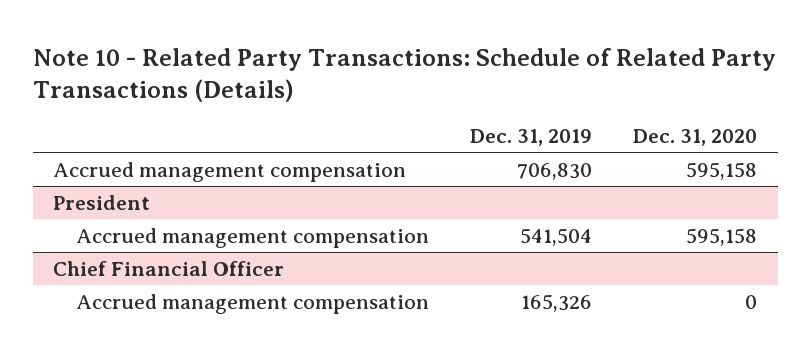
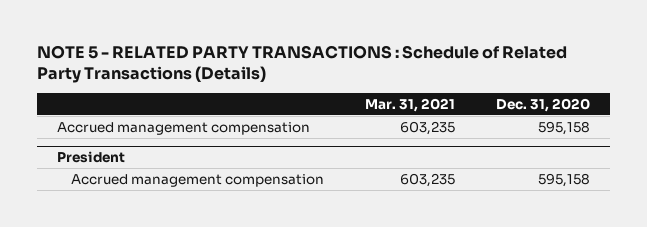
[32,47,776,103] Note 10 - Related Party Transactions: Schedule of Related Party Transactions (Details) -> [36,44,567,84] NOTE 5 - RELATED PARTY TRANSACTIONS : Schedule of Related Party Transactions (Details)
[469,129,592,147] Dec. 31, 2019 -> none
none -> [365,97,456,112] Mar. 31, 2021
[53,260,285,276] Chief Financial Officer -> none
[75,293,429,314] Accrued management compensation -> none

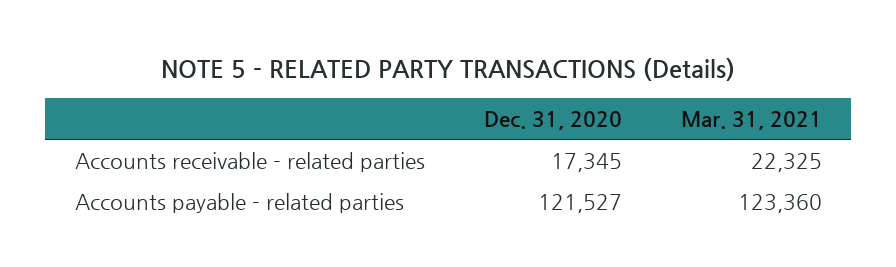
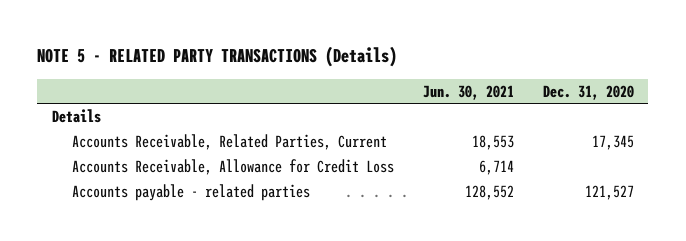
[680,110,822,130] Mar. 31, 2021 -> none
none -> [422,84,514,100] Jun. 30, 2021
none -> [51,109,101,124] Details
[74,151,425,172] Accounts receivable - related parties -> [72,134,388,151] Accounts Receivable, Related Parties, Current
none -> [72,159,395,176] Accounts Receivable, Allowance for Credit Loss

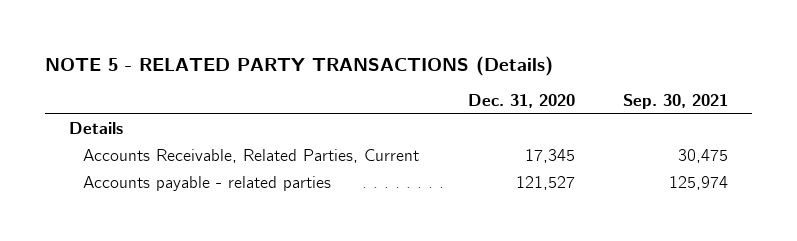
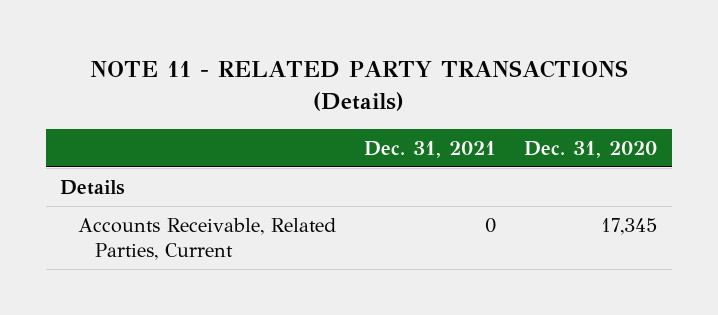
[45,55,554,76] NOTE 5 - RELATED PARTY TRANSACTIONS (Details) -> [89,60,628,111] NOTE 11 - RELATED PARTY TRANSACTIONS (Details)
[623,94,729,110] Sep. 30, 2021 -> none
none -> [364,140,497,158] Dec. 31, 2021
[83,175,332,191] Accounts payable - related parties -> none

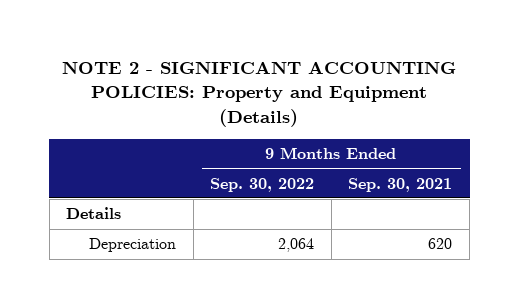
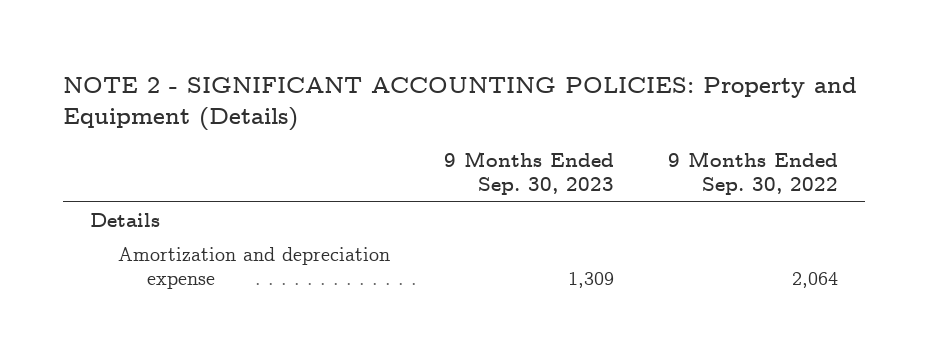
[348,177,453,192] Sep. 30, 2021 -> none
none -> [444,150,615,196] 9 Months Ended Sep. 30, 2023
[88,238,176,253] Depreciation -> [118,246,391,290] Amortization and depreciation expense

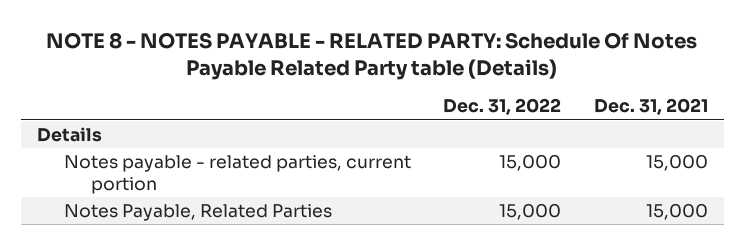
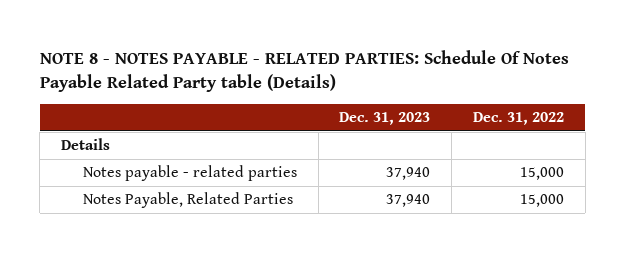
[46,31,698,80] NOTE 8 - NOTES PAYABLE - RELATED PARTY: Schedule Of Notes Payable Related Party table (Details) -> [39,49,569,93] NOTE 8 - NOTES PAYABLE - RELATED PARTIES: Schedule Of Notes Payable Related Party table (Details)
[593,98,708,116] Dec. 31, 2021 -> none
none -> [339,112,431,126] Dec. 31, 2023
[63,154,411,194] Notes payable - related parties, current portion -> [82,165,297,182] Notes payable - related parties

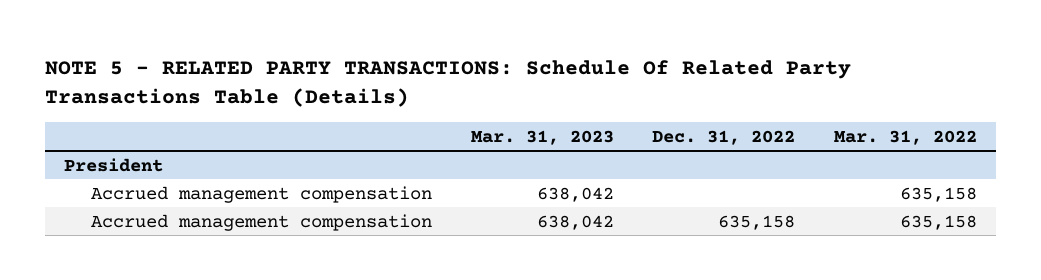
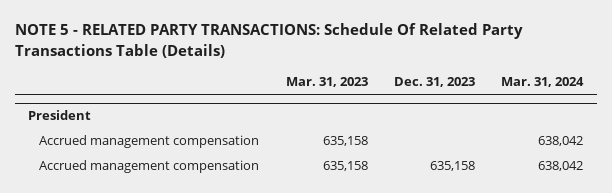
[652,129,796,145] Dec. 31, 2022 -> none
[833,129,977,145] Mar. 31, 2022 -> none
none -> [394,77,476,88] Dec. 31, 2023
none -> [501,77,585,88] Mar. 31, 2024
[536,186,614,202] 638,042 -> [322,136,368,147] 635,158
[536,214,614,230] 638,042 -> [322,161,368,172] 635,158

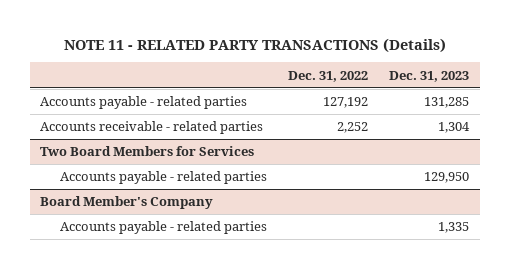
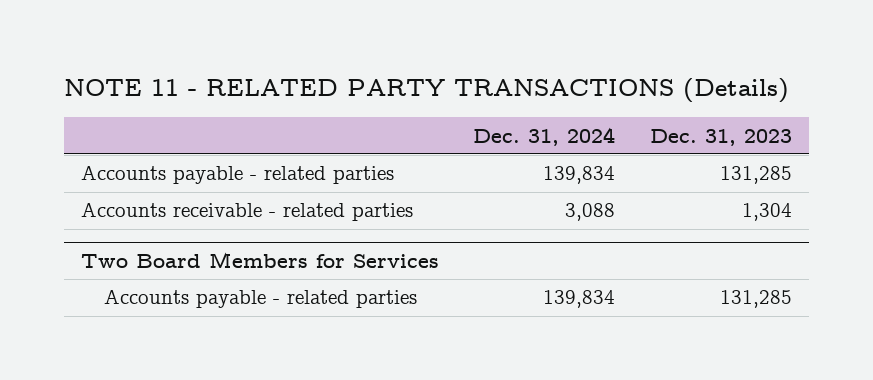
[288,70,369,82] Dec. 31, 2022 -> none
none -> [473,126,616,146] Dec. 31, 2024
[40,196,214,210] Board Member's Company -> none
[60,221,268,235] Accounts payable - related parties -> none
[424,172,470,184] 129,950 -> [719,290,792,309] 131,285

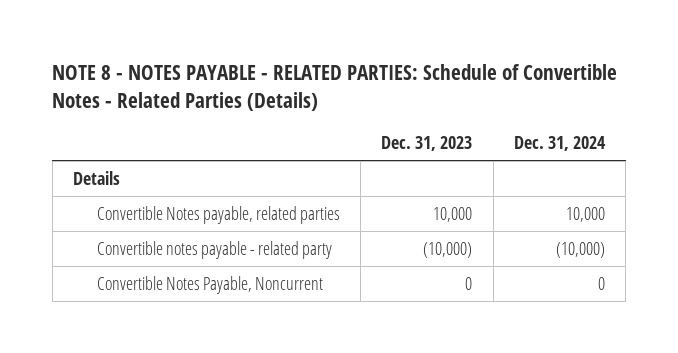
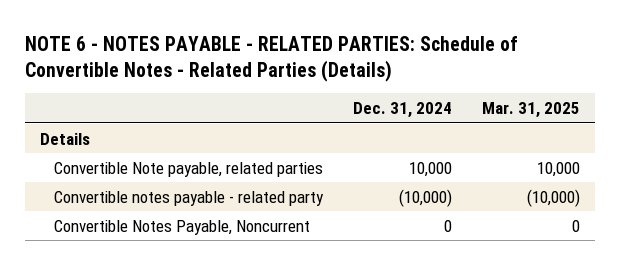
[52,63,618,111] NOTE 8 - NOTES PAYABLE - RELATED PARTIES: Schedule of Convertible Notes - Related Parties (Details) -> [24,35,518,82] NOTE 6 - NOTES PAYABLE - RELATED PARTIES: Schedule of Convertible Notes - Related Parties (Details)
[381,136,473,152] Dec. 31, 2023 -> none
none -> [482,101,581,118] Mar. 31, 2025
[97,205,341,224] Convertible Notes payable, related parties -> [54,161,324,177] Convertible Note payable, related parties

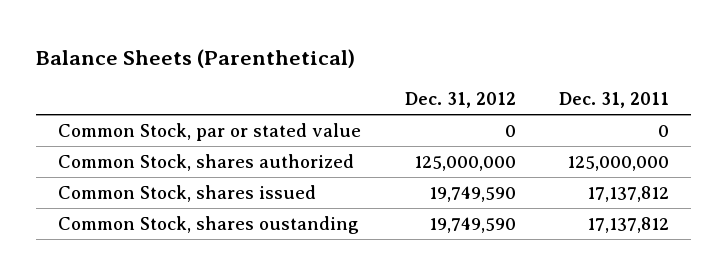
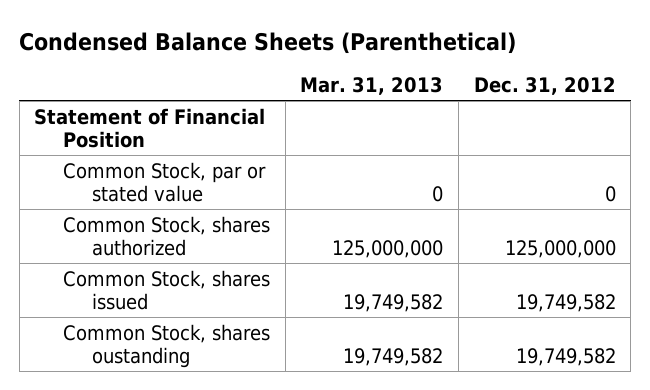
[36,49,356,69] Balance Sheets (Parenthetical) -> [19,31,517,54] Condensed Balance Sheets (Parenthetical)
[559,92,670,109] Dec. 31, 2011 -> none
none -> [300,76,444,95] Mar. 31, 2013
none -> [34,107,266,148] Statement of Financial Position
[428,185,516,202] 19,749,590 -> [515,293,616,312] 19,749,582
[428,216,516,233] 19,749,590 -> [515,347,616,366] 19,749,582

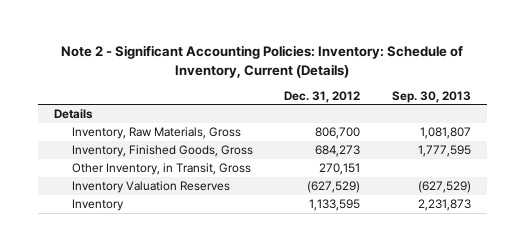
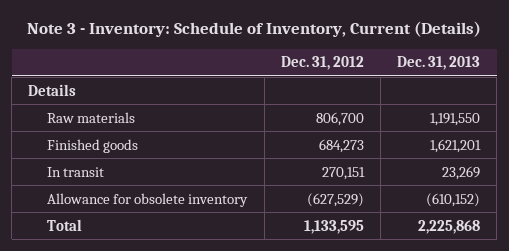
[61,45,464,78] Note 2 - Significant Accounting Policies: Inventory: Schedule of Inventory, Current (Details) -> [27,21,482,38] Note 3 - Inventory: Schedule of Inventory, Current (Details)
[391,90,471,103] Sep. 30, 2013 -> none
none -> [397,56,481,71] Dec. 31, 2013
[71,127,241,140] Inventory, Raw Materials, Gross -> [47,111,136,123] Raw materials
[71,145,253,158] Inventory, Finished Goods, Gross -> [47,138,139,153] Finished goods
[71,163,251,176] Other Inventory, in Transit, Gross -> [47,166,105,177] In transit
[71,181,230,194] Inventory Valuation Reserves -> [47,192,249,207] Allowance for obsolete inventory
[71,199,124,212] Inventory -> [47,218,83,231] Total

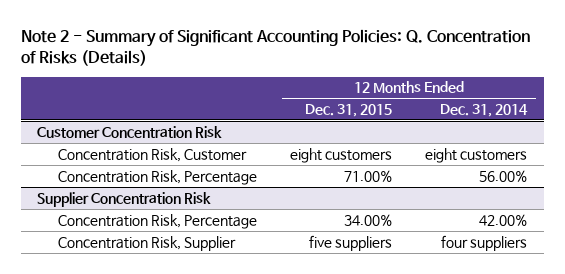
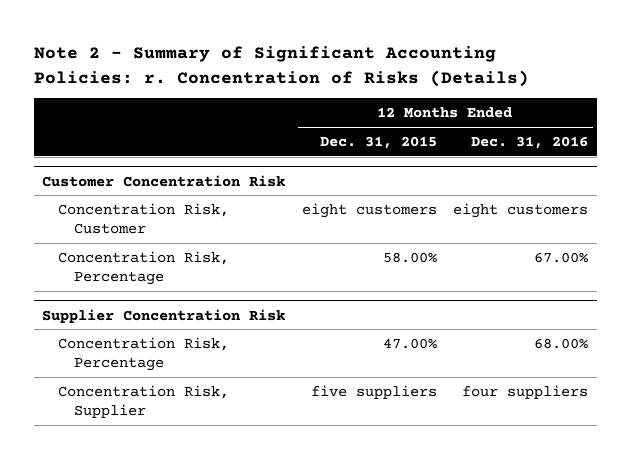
[20,28,530,67] Note 2 - Summary of Significant Accounting Policies: Q. Concentration of Risks (Details) -> [34,46,530,87] Note 2 - Summary of Significant Accounting Policies: r. Concentration of Risks (Details)
[440,104,529,118] Dec. 31, 2014 -> none
none -> [471,135,589,149] Dec. 31, 2016
[344,169,393,182] 71.00% -> [382,251,437,263] 58.00%
[344,213,393,226] 34.00% -> [382,337,437,349] 47.00%

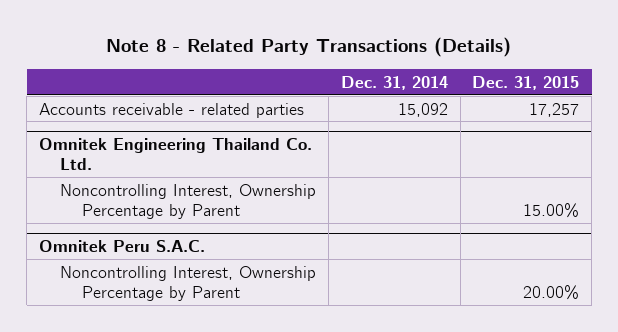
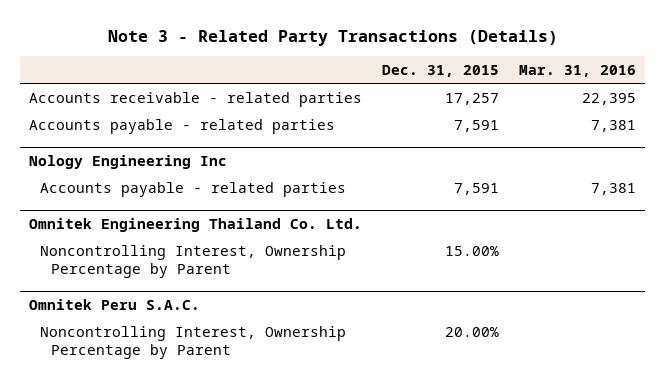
[106,37,512,58] Note 8 - Related Party Transactions (Details) -> [107,29,558,46] Note 3 - Related Party Transactions (Details)
[340,75,448,90] Dec. 31, 2014 -> none
none -> [518,64,636,77] Mar. 31, 2016
none -> [29,118,336,134] Accounts payable - related parties
none -> [29,154,228,169] Nology Engineering Inc
none -> [40,181,347,197] Accounts payable - related parties

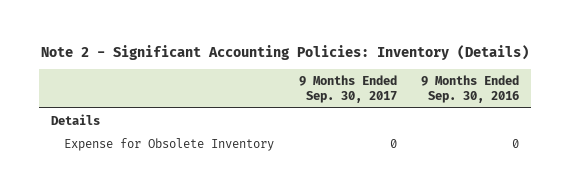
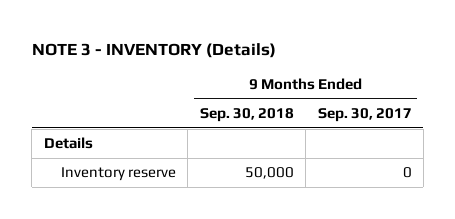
[41,45,530,61] Note 2 - Significant Accounting Policies: Inventory (Details) -> [31,43,276,59] NOTE 3 - INVENTORY (Details)
[420,75,519,104] 9 Months Ended Sep. 30, 2016 -> none
none -> [199,108,294,123] Sep. 30, 2018
[64,137,275,151] Expense for Obsolete Inventory -> [60,167,176,182] Inventory reserve

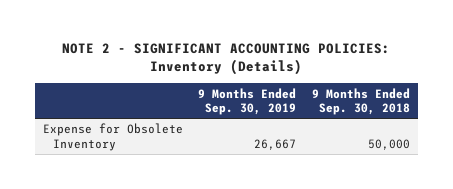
[31,43,276,59] NOTE 3 - INVENTORY (Details) -> [62,43,391,76] NOTE 2 - SIGNIFICANT ACCOUNTING POLICIES: Inventory (Details)
[317,108,412,123] Sep. 30, 2017 -> none
none -> [198,87,297,115] 9 Months Ended Sep. 30, 2019
[43,137,93,150] Details -> none
[60,167,176,182] Inventory reserve -> [42,123,183,151] Expense for Obsolete Inventory

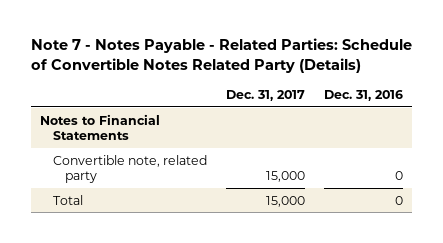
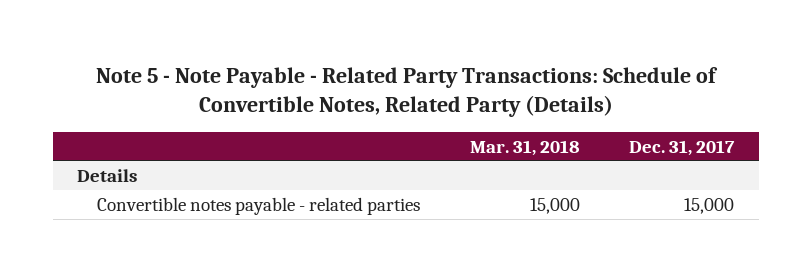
[30,38,412,73] Note 7 - Notes Payable - Related Parties: Schedule of Convertible Notes Related Party (Details) -> [95,66,718,118] Note 5 - Note Payable - Related Party Transactions: Schedule of Convertible Notes, Related Party (Details)
[323,89,403,101] Dec. 31, 2016 -> none
none -> [469,139,580,156] Mar. 31, 2018
[39,113,160,141] Notes to Financial Statements -> none
[52,194,83,205] Total -> none
none -> [77,168,138,182] Details
[52,154,207,184] Convertible note, related party -> [97,196,421,215] Convertible notes payable - related parties

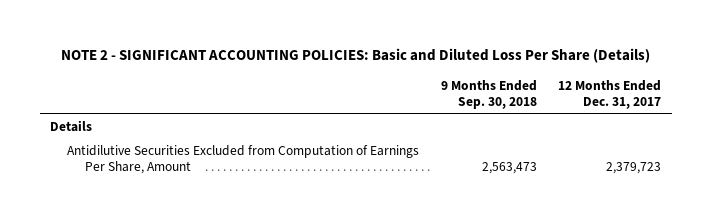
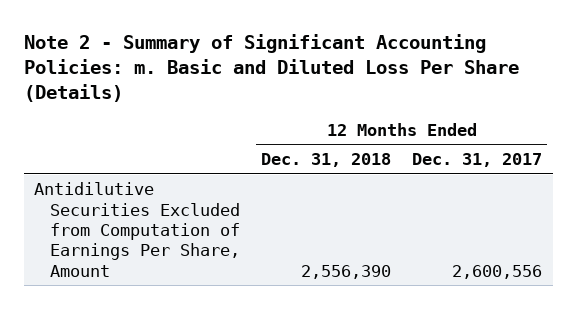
[60,48,650,64] NOTE 2 - SIGNIFICANT ACCOUNTING POLICIES: Basic and Diluted Loss Per Share (Details) -> [23,34,519,103] Note 2 - Summary of Significant Accounting Policies: m. Basic and Diluted Loss Per Share (Details)
[440,79,537,109] 9 Months Ended Sep. 30, 2018 -> none
none -> [260,153,391,168] Dec. 31, 2018
[50,120,93,133] Details -> none
[606,162,662,175] 2,379,723 -> [452,264,543,279] 2,600,556

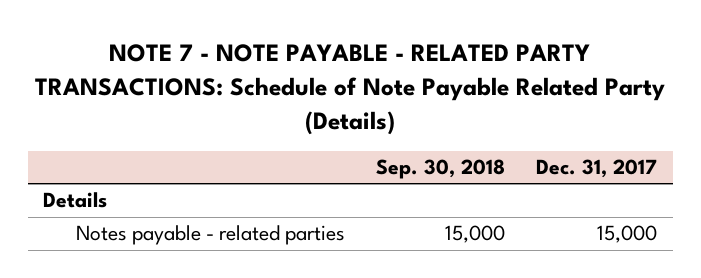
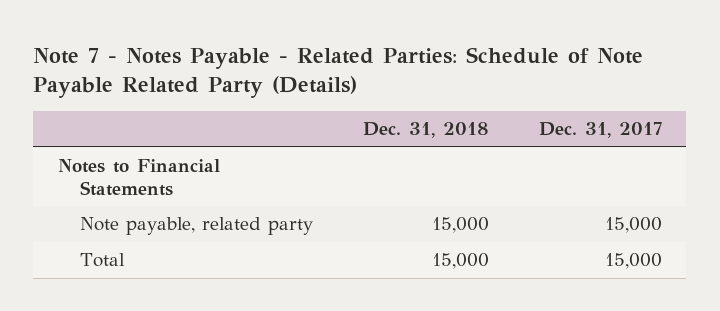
[35,44,666,135] NOTE 7 - NOTE PAYABLE - RELATED PARTY TRANSACTIONS: Schedule of Note Payable Related Party (Details) -> [33,46,644,98] Note 7 - Notes Payable - Related Parties: Schedule of Note Payable Related Party (Details)
[376,159,506,180] Sep. 30, 2018 -> none
none -> [362,122,489,139] Dec. 31, 2018
[43,192,108,209] Details -> none
none -> [57,159,220,196] Notes to Financial Statements
[76,225,346,246] Notes payable - related parties -> [80,217,314,236] Note payable, related party
none -> [80,253,126,268] Total

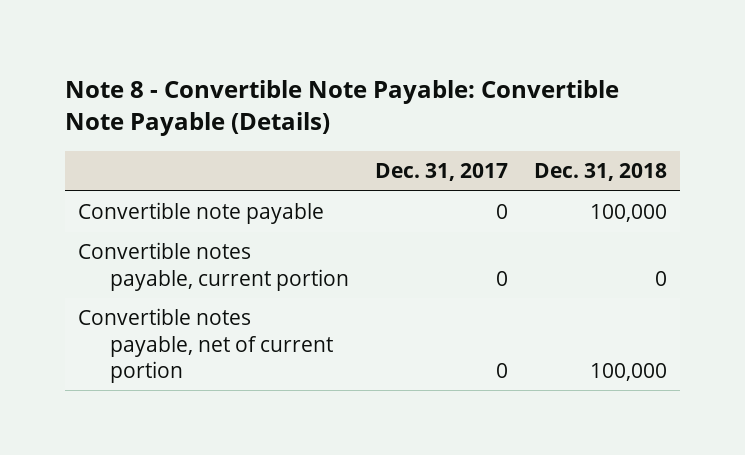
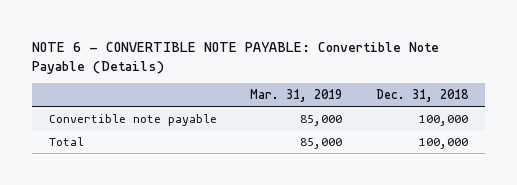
[65,79,620,136] Note 8 - Convertible Note Payable: Convertible Note Payable (Details) -> [32,41,440,74] NOTE 6 - CONVERTIBLE NOTE PAYABLE: Convertible Note Payable (Details)
[374,163,508,182] Dec. 31, 2017 -> none
none -> [250,88,343,102] Mar. 31, 2019
[78,242,349,291] Convertible notes payable, current portion -> none
[78,308,333,383] Convertible notes payable, net of current portion -> [49,136,85,146] Total

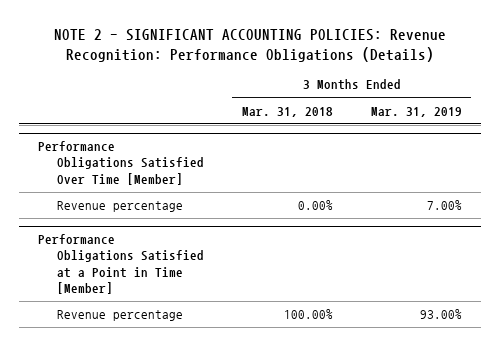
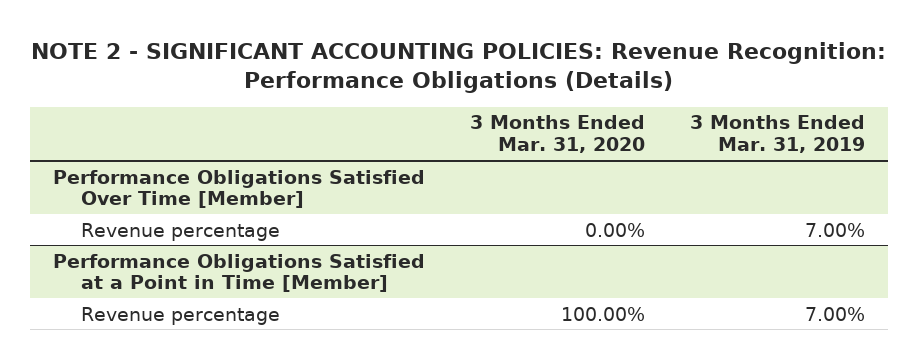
[241,106,333,117] Mar. 31, 2018 -> none
none -> [469,115,645,154] 3 Months Ended Mar. 31, 2020
[419,309,462,320] 93.00% -> [805,306,866,321] 7.00%

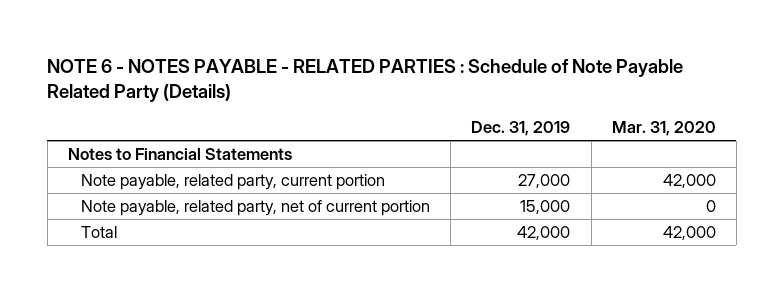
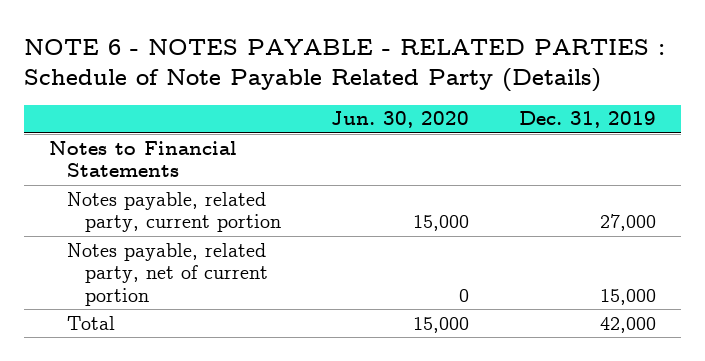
[611,121,716,137] Mar. 31, 2020 -> none
none -> [330,111,469,129] Jun. 30, 2020
[81,174,386,191] Note payable, related party, current portion -> [67,191,282,233] Notes payable, related party, current portion
[81,200,431,217] Note payable, related party, net of current portion -> [67,242,269,306] Notes payable, related party, net of current portion

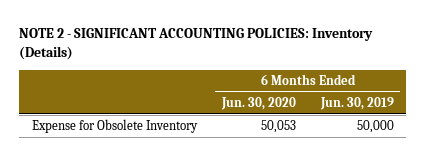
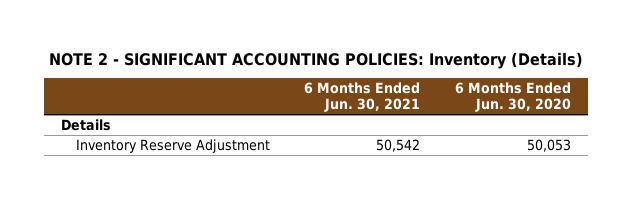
[319,96,394,110] Jun. 30, 2019 -> none
none -> [304,82,421,113] 6 Months Ended Jun. 30, 2021
none -> [61,118,112,131] Details
[31,119,198,134] Expense for Obsolete Inventory -> [75,138,270,153] Inventory Reserve Adjustment

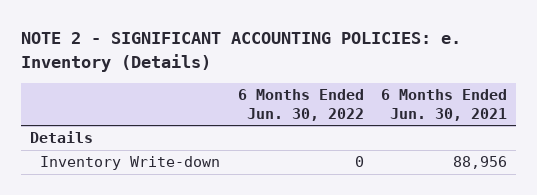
[48,51,583,69] NOTE 2 - SIGNIFICANT ACCOUNTING POLICIES: Inventory (Details) -> [21,32,462,72] NOTE 2 - SIGNIFICANT ACCOUNTING POLICIES: e. Inventory (Details)
[454,82,571,113] 6 Months Ended Jun. 30, 2020 -> none
none -> [237,89,364,121] 6 Months Ended Jun. 30, 2022
[75,138,270,153] Inventory Reserve Adjustment -> [40,156,221,171] Inventory Write-down
[376,138,421,152] 50,542 -> [453,156,508,170] 88,956

